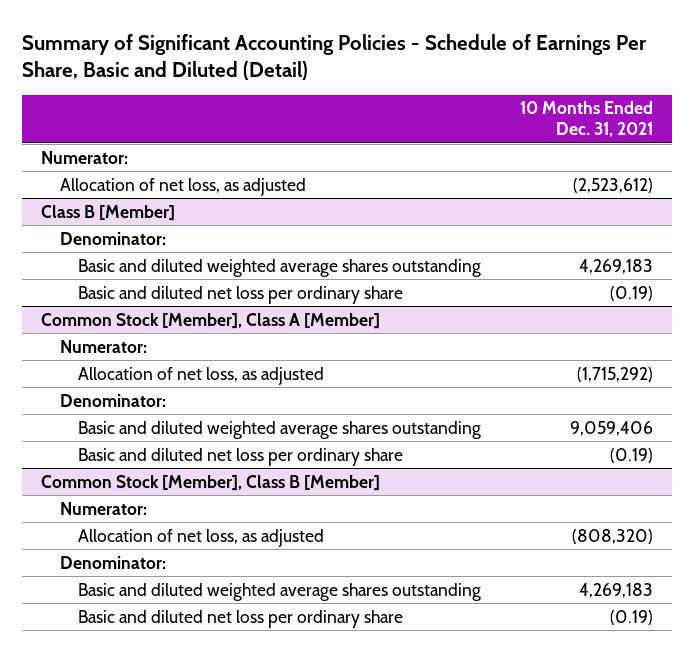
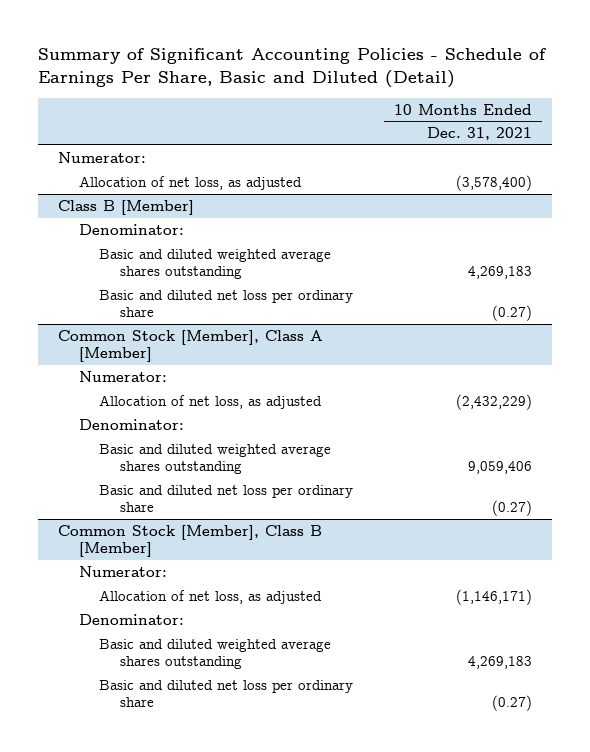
[572,177,653,193] (2,523,612) -> [455,174,532,191] (3,578,400)
[609,285,653,301] (0.19) -> [491,305,532,322] (0.27)
[576,366,653,382] (1,715,292) -> [455,393,532,410] (2,432,229)
[609,447,653,463] (0.19) -> [491,500,532,517] (0.27)
[571,528,653,544] (808,320) -> [455,588,532,605] (1,146,171)
[609,609,653,625] (0.19) -> [491,695,532,712] (0.27)

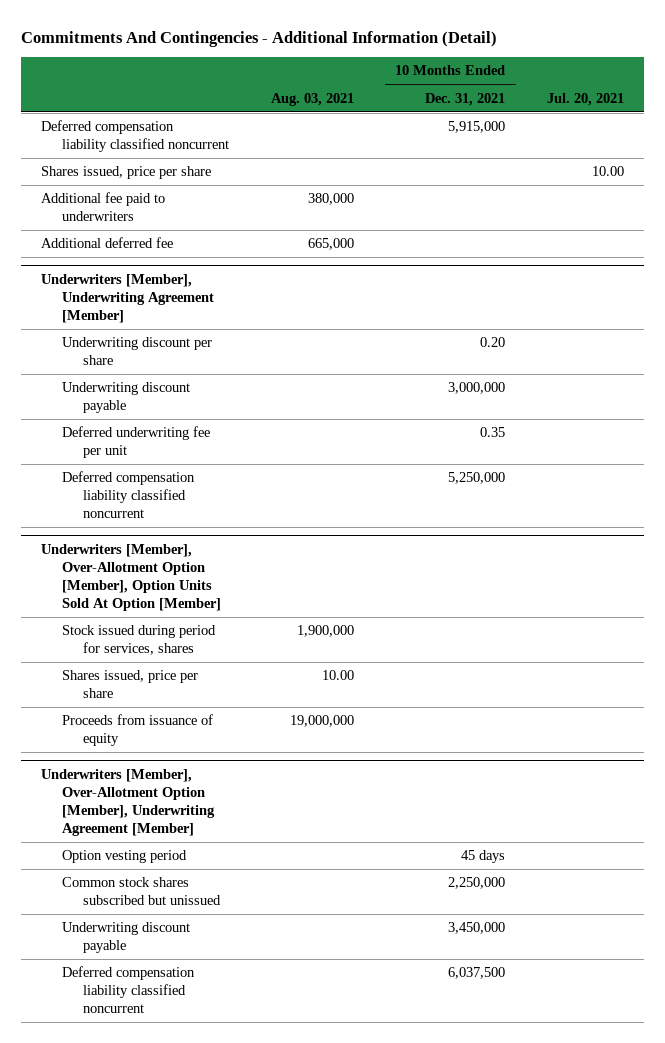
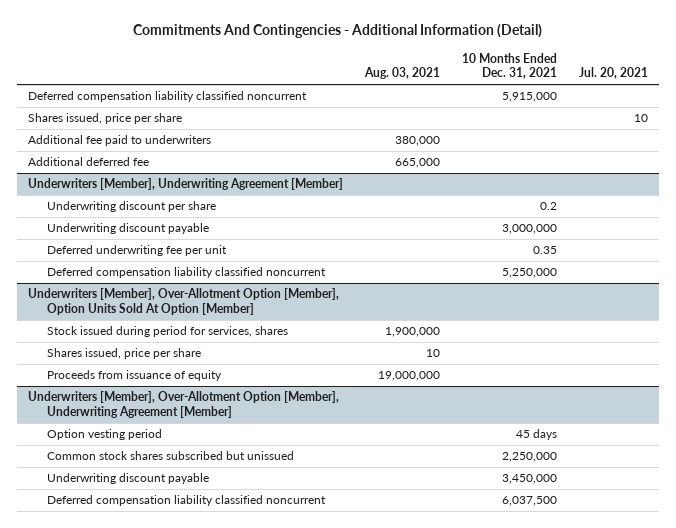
[591,166,624,177] 10.00 -> [634,114,649,123] 10
[480,337,506,348] 0.20 -> [540,202,558,211] 0.2
[321,670,354,681] 10.00 -> [425,349,440,358] 10

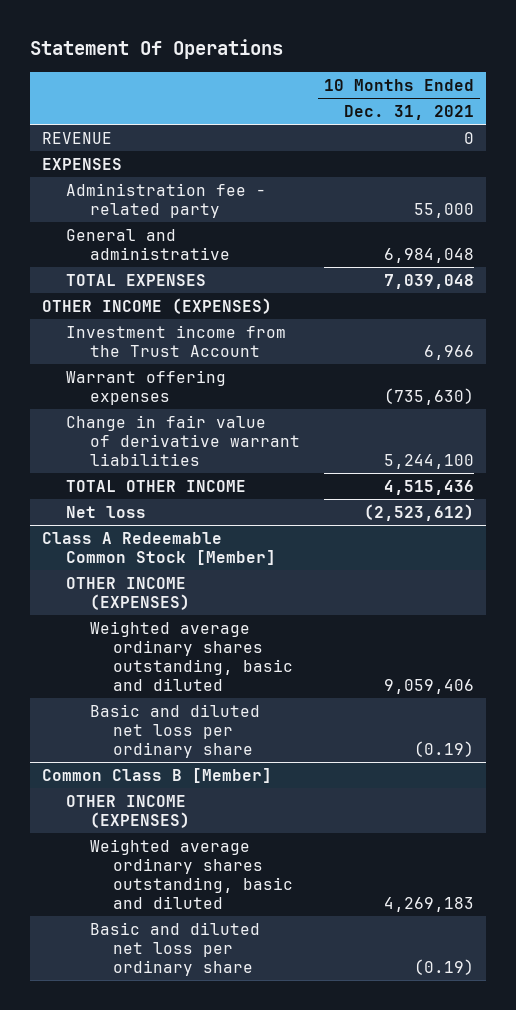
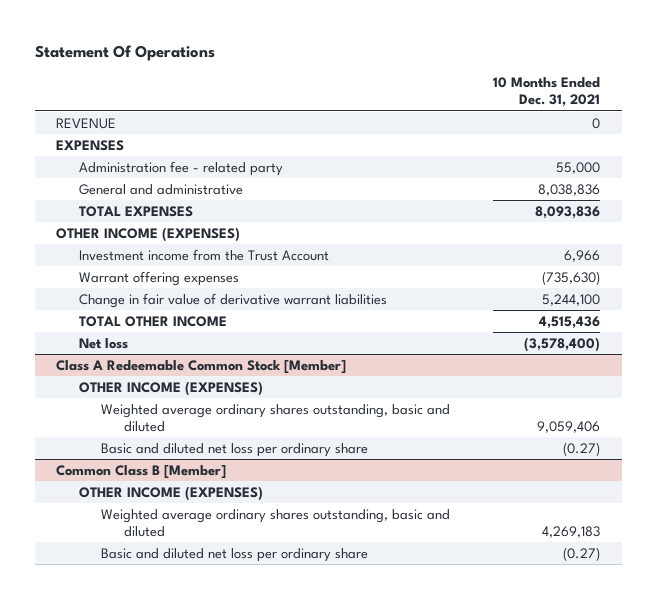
[383,247,474,263] 6,984,048 -> [538,183,601,196] 8,038,836
[383,274,474,290] 7,039,048 -> [535,205,601,219] 8,093,836
[363,504,474,522] (2,523,612) -> [524,336,601,352] (3,578,400)
[413,740,474,757] (0.19) -> [563,441,601,456] (0.27)
[413,958,474,975] (0.19) -> [563,546,601,561] (0.27)

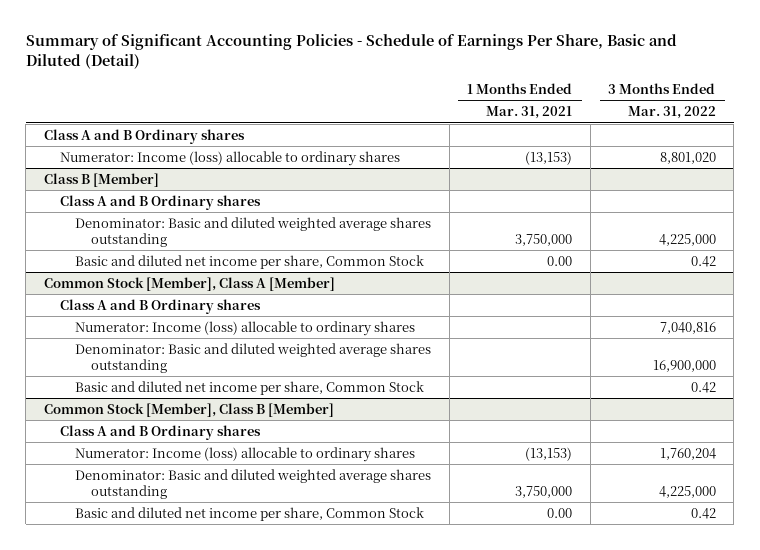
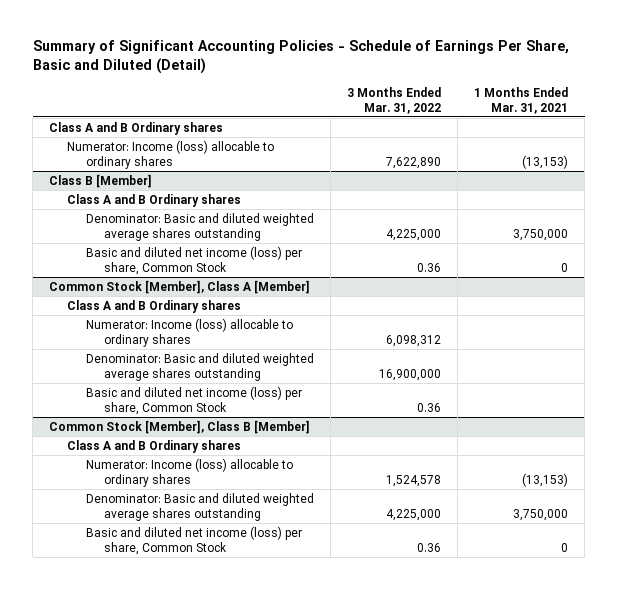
[659,151,716,164] 8,801,020 -> [385,156,441,169] 7,622,890
[75,254,425,269] Basic and diluted net income per share, Common Stock -> [85,246,302,275] Basic and diluted net income (loss) per share, Common Stock
[547,255,573,266] 0.00 -> [561,262,569,272] 0
[690,255,716,267] 0.42 -> [416,262,441,272] 0.36
[659,321,716,334] 7,040,816 -> [385,334,441,347] 6,098,312
[75,380,425,395] Basic and diluted net income per share, Common Stock -> [85,386,302,415] Basic and diluted net income (loss) per share, Common Stock
[690,381,716,393] 0.42 -> [416,402,441,412] 0.36
[659,447,716,460] 1,760,204 -> [385,474,441,487] 1,524,578
[75,506,425,521] Basic and diluted net income per share, Common Stock -> [85,526,302,555] Basic and diluted net income (loss) per share, Common Stock
[547,507,573,518] 0.00 -> [561,542,569,552] 0
[690,507,716,519] 0.42 -> [416,542,441,552] 0.36

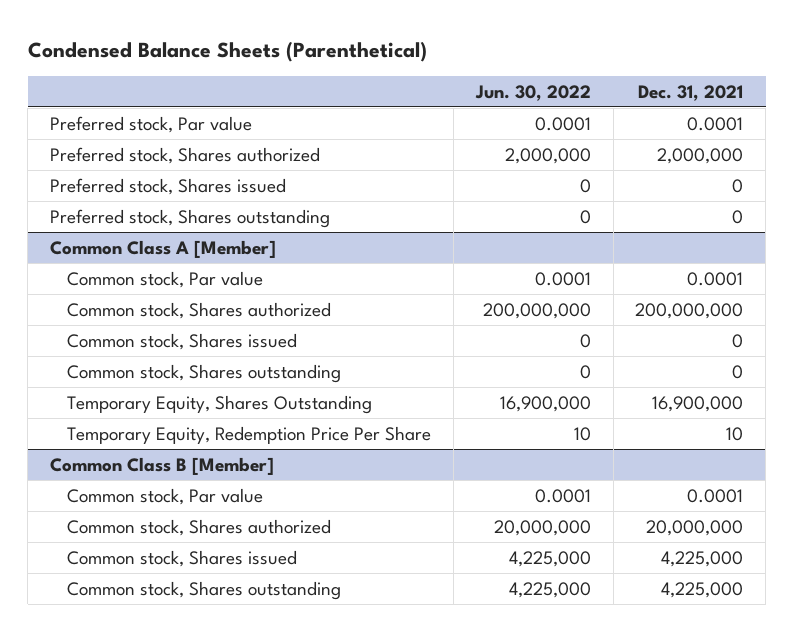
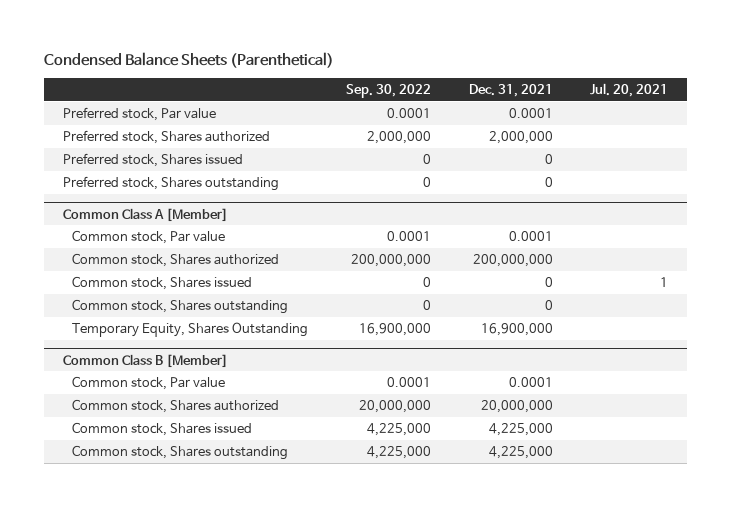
[474,84,591,101] Jun. 30, 2022 -> none
none -> [346,83,432,98] Sep. 30, 2022
none -> [590,82,669,97] Jul. 20, 2021
[66,425,431,444] Temporary Equity, Redemption Price Per Share -> none

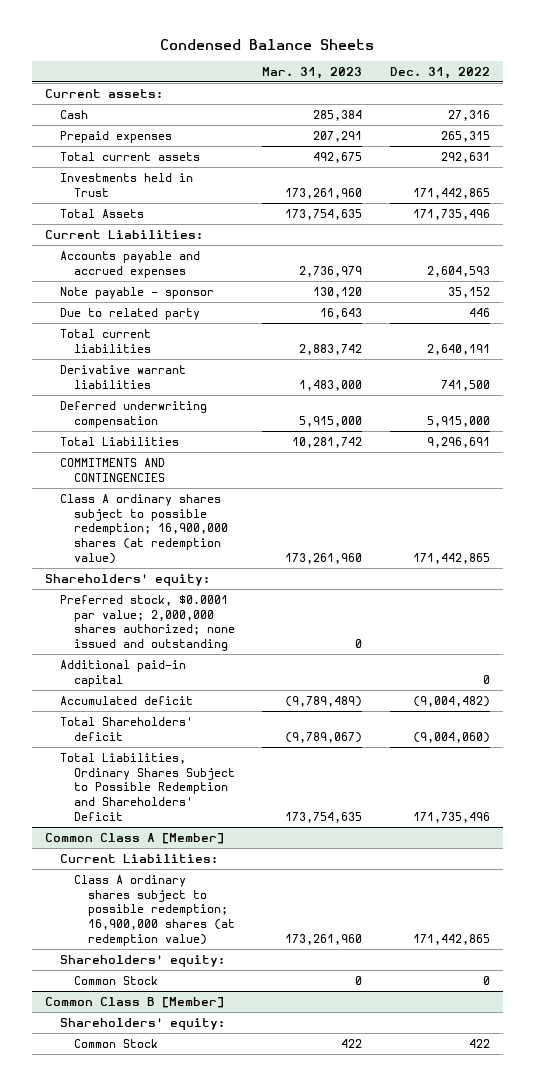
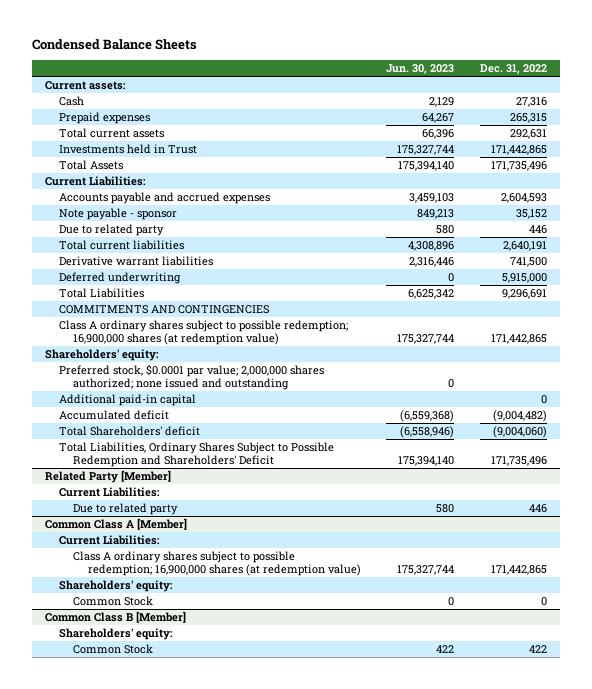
[262,66,363,79] Mar. 31, 2023 -> none
none -> [386,64,455,75] Jun. 30, 2023
[59,400,207,428] Deferred underwriting compensation -> [58,272,181,285] Deferred underwriting
none -> [44,470,171,484] Related Party [Member]
none -> [58,487,160,498] Current Liabilities:
none -> [73,503,179,516] Due to related party

